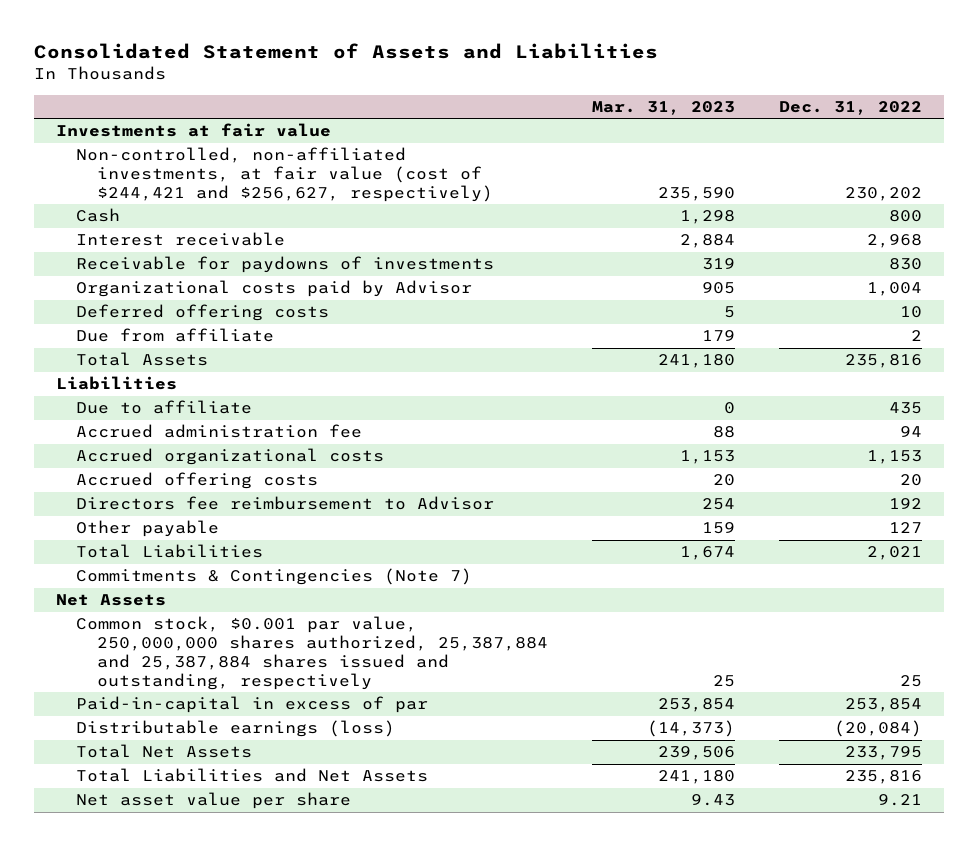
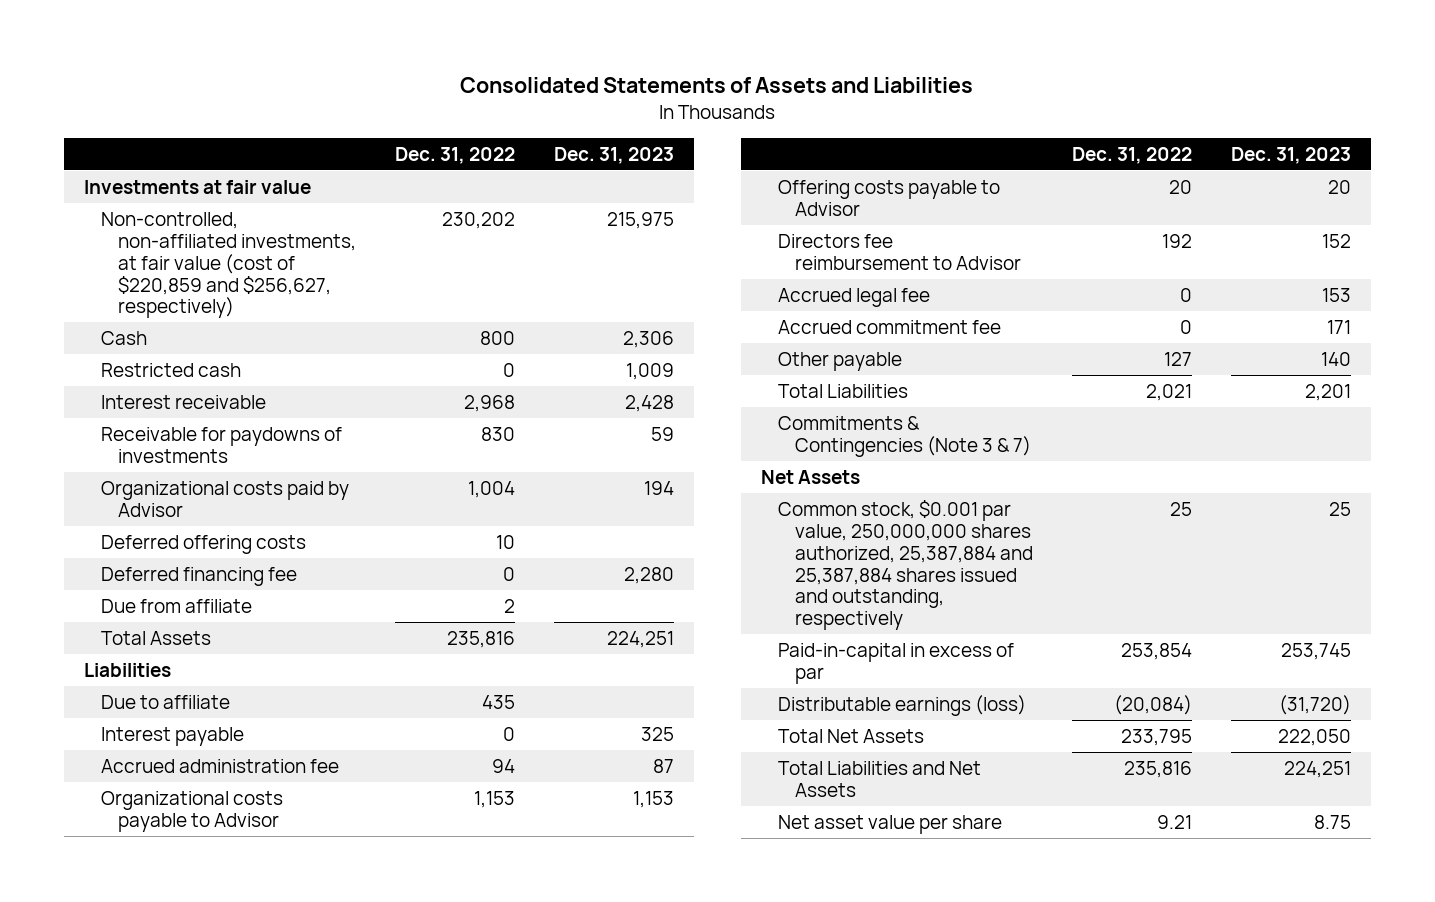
[33,43,658,60] Consolidated Statement of Assets and Liabilities -> [460,77,974,94] Consolidated Statements of Assets and Liabilities
[591,101,735,116] Mar. 31, 2023 -> none
none -> [554,146,675,164] Dec. 31, 2023
[76,147,493,203] Non-controlled, non-affiliated investments, at fair value (cost of $244,421 and $256,627, respectively) -> [100,211,356,319] Non-controlled, non-affiliated investments, at fair value (cost of $220,859 and $256,627, respectively)
none -> [100,362,241,377] Restricted cash
none -> [100,566,297,586] Deferred financing fee
none -> [100,726,244,746] Interest payable
[76,472,319,490] Accrued offering costs -> none
[76,448,385,466] Accrued organizational costs -> [100,790,283,832] Organizational costs payable to Advisor
none -> [777,179,1000,216] Offering costs payable to Advisor
none -> [777,287,930,307] Accrued legal fee
none -> [777,319,1001,334] Accrued commitment fee
[76,568,473,586] Commitments & Contingencies (Note 7) -> [777,415,1031,457] Commitments & Contingencies (Note 3 & 7)

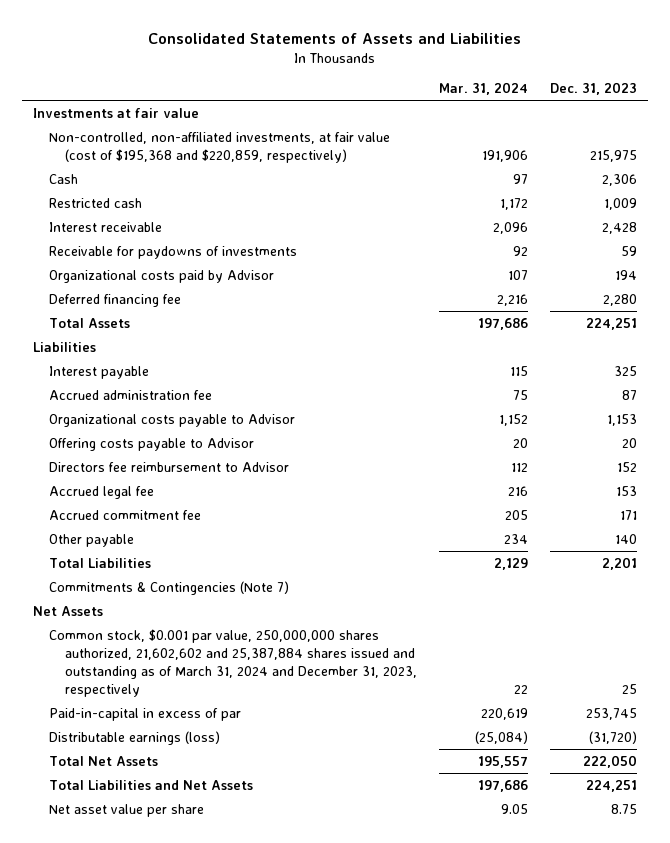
[395,146,516,164] Dec. 31, 2022 -> none
none -> [439,82,529,96] Mar. 31, 2024
[100,211,356,319] Non-controlled, non-affiliated investments, at fair value (cost of $220,859 and $256,627, respectively) -> [48,131,390,163] Non-controlled, non-affiliated investments, at fair value (cost of $195,368 and $220,859, respectively)
[100,534,306,554] Deferred offering costs -> none
[100,598,252,613] Due from affiliate -> none
[100,694,230,709] Due to affiliate -> none
[777,415,1031,457] Commitments & Contingencies (Note 3 & 7) -> [48,580,289,595] Commitments & Contingencies (Note 7)
[777,499,1033,631] Common stock, $0.001 par value, 250,000,000 shares authorized, 25,387,884 and 25,387,884 shares issued and outstanding, respectively -> [48,628,418,697] Common stock, $0.001 par value, 250,000,000 shares authorized, 21,602,602 and 25,387,884 shares issued and outstanding as of March 31, 2024 and December 31, 2023, respectively

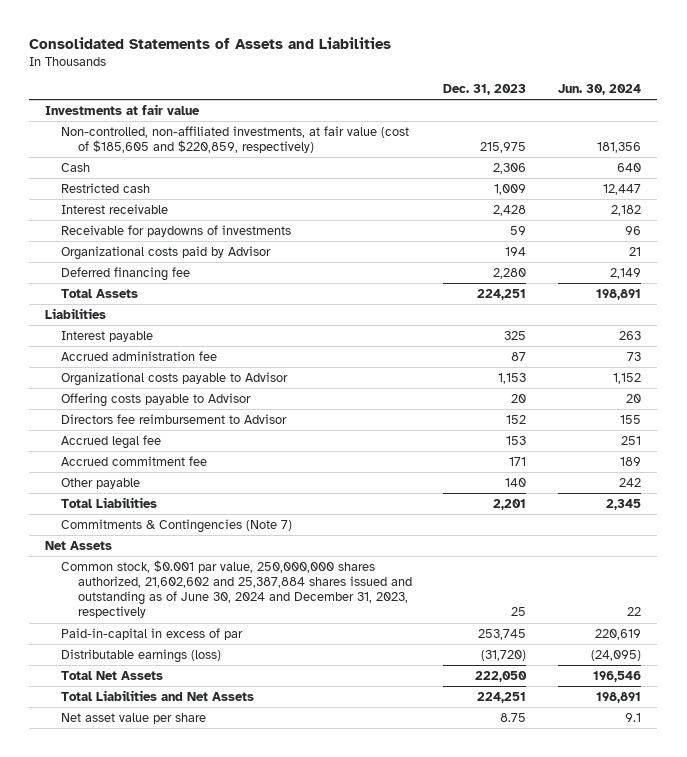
[439,82,529,96] Mar. 31, 2024 -> none
none -> [558,83,642,95] Jun. 30, 2024
[48,131,390,163] Non-controlled, non-affiliated investments, at fair value (cost of $195,368 and $220,859, respectively) -> [61,125,410,154] Non-controlled, non-affiliated investments, at fair value (cost of $185,605 and $220,859, respectively)
[48,628,418,697] Common stock, $0.001 par value, 250,000,000 shares authorized, 21,602,602 and 25,387,884 shares issued and outstanding as of March 31, 2024 and December 31, 2023, respectively -> [61,559,412,619] Common stock, $0.001 par value, 250,000,000 shares authorized, 21,602,602 and 25,387,884 shares issued and outstanding as of June 30, 2024 and December 31, 2023, respectively

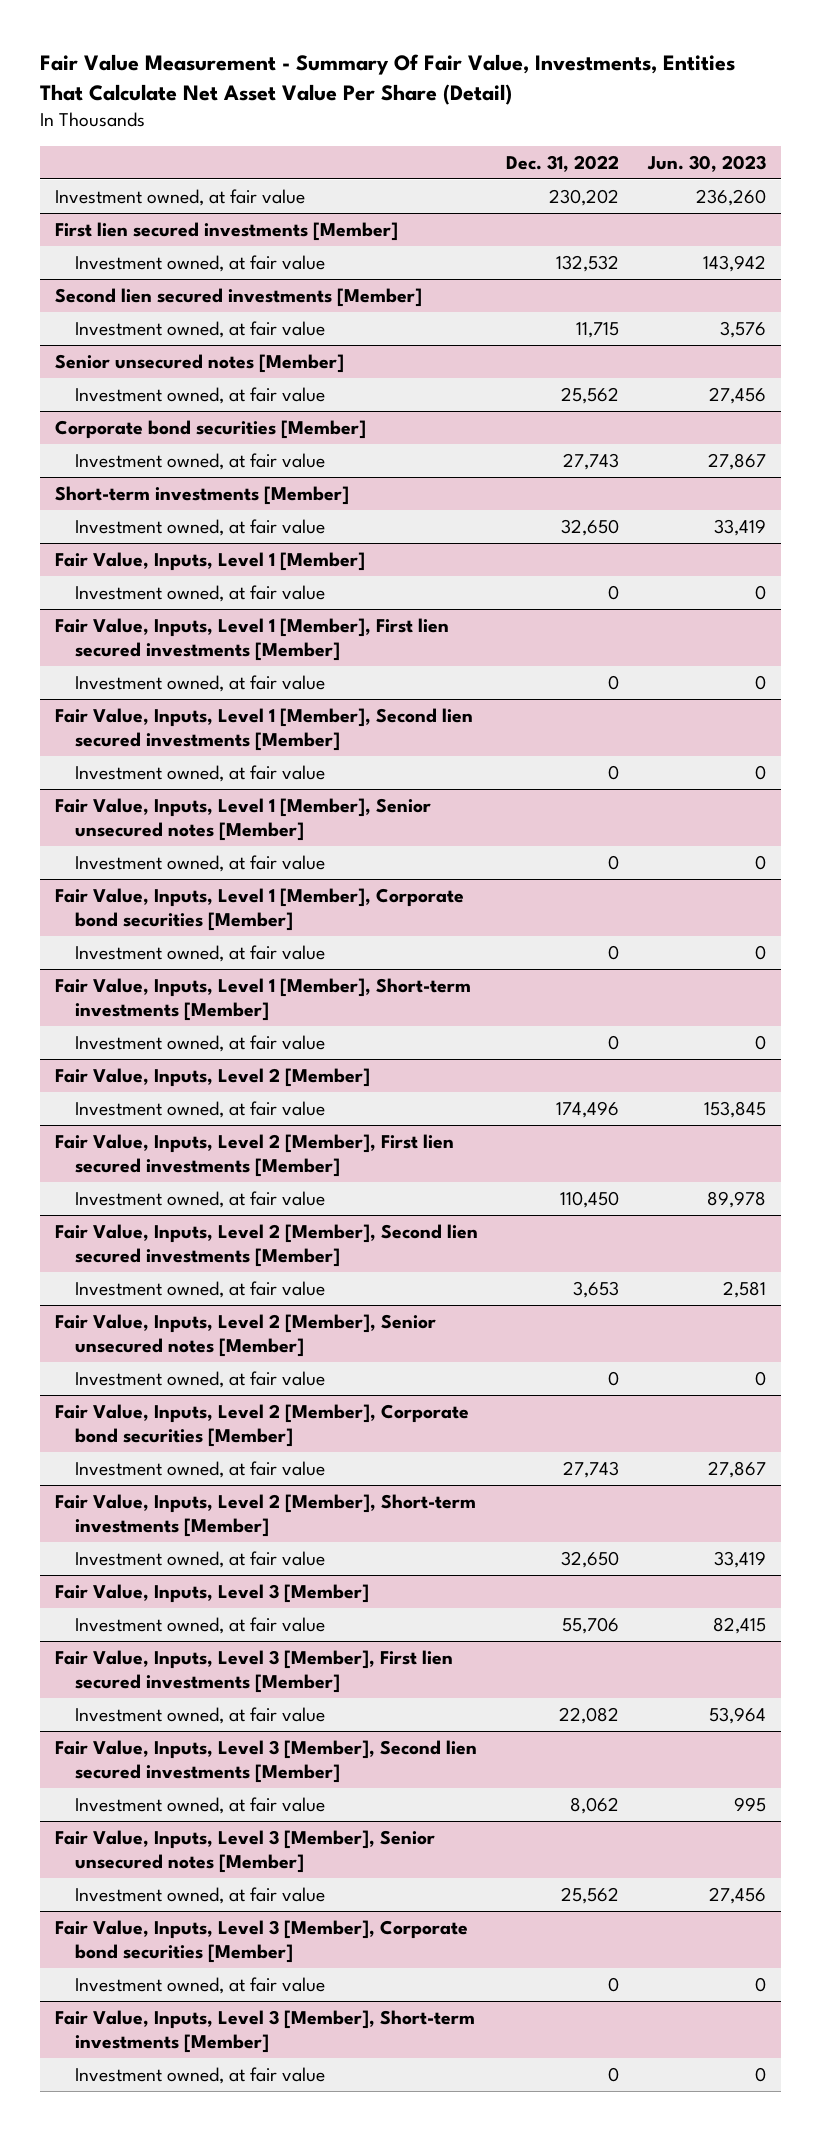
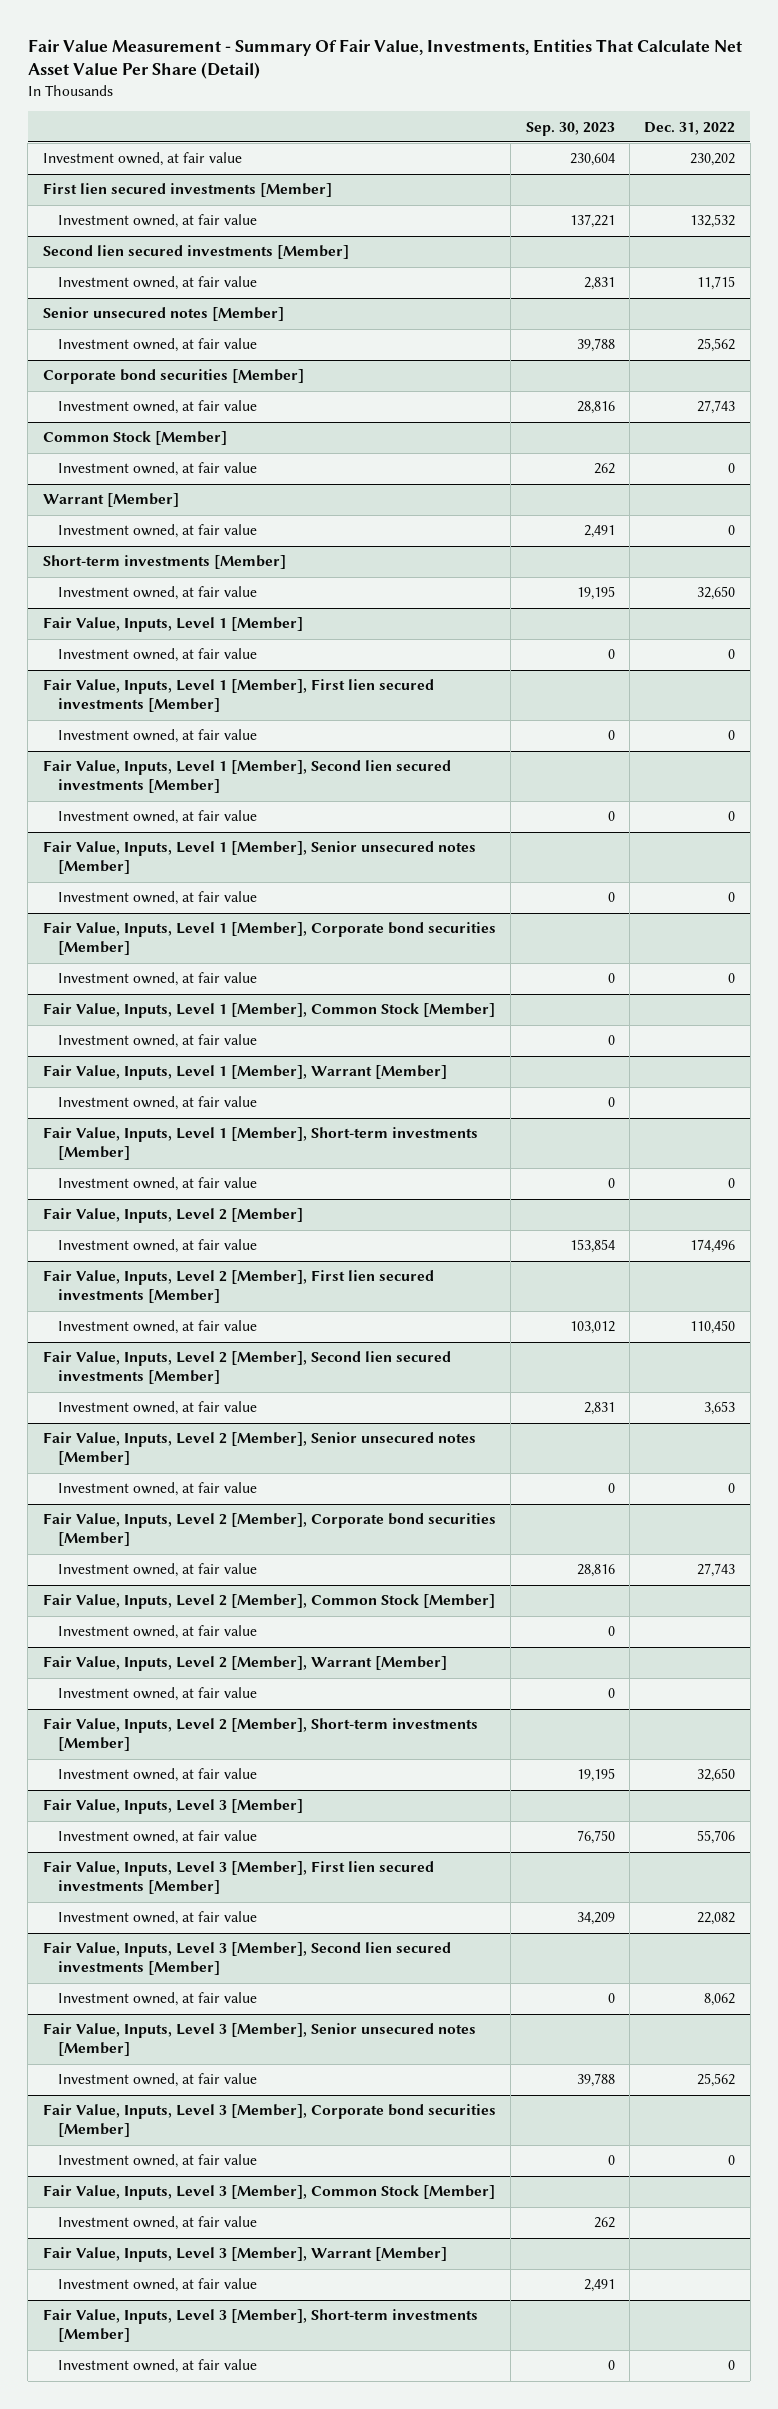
[647,154,767,172] Jun. 30, 2023 -> none
none -> [525,121,615,136] Sep. 30, 2023
none -> [42,431,227,446] Common Stock [Member]
none -> [58,462,258,477] Investment owned, at fair value
none -> [42,493,179,508] Warrant [Member]
none -> [58,524,258,539] Investment owned, at fair value
none -> [42,1003,495,1019] Fair Value, Inputs, Level 1 [Member], Common Stock [Member]
none -> [58,1034,258,1049] Investment owned, at fair value
none -> [42,1065,447,1081] Fair Value, Inputs, Level 1 [Member], Warrant [Member]
none -> [58,1096,258,1111] Investment owned, at fair value
none -> [42,1594,495,1610] Fair Value, Inputs, Level 2 [Member], Common Stock [Member]
none -> [58,1625,258,1640] Investment owned, at fair value
none -> [42,1656,447,1672] Fair Value, Inputs, Level 2 [Member], Warrant [Member]
none -> [58,1687,258,1702] Investment owned, at fair value
none -> [42,2185,495,2201] Fair Value, Inputs, Level 3 [Member], Common Stock [Member]
none -> [58,2216,258,2231] Investment owned, at fair value
none -> [42,2247,447,2263] Fair Value, Inputs, Level 3 [Member], Warrant [Member]
none -> [58,2278,258,2293] Investment owned, at fair value

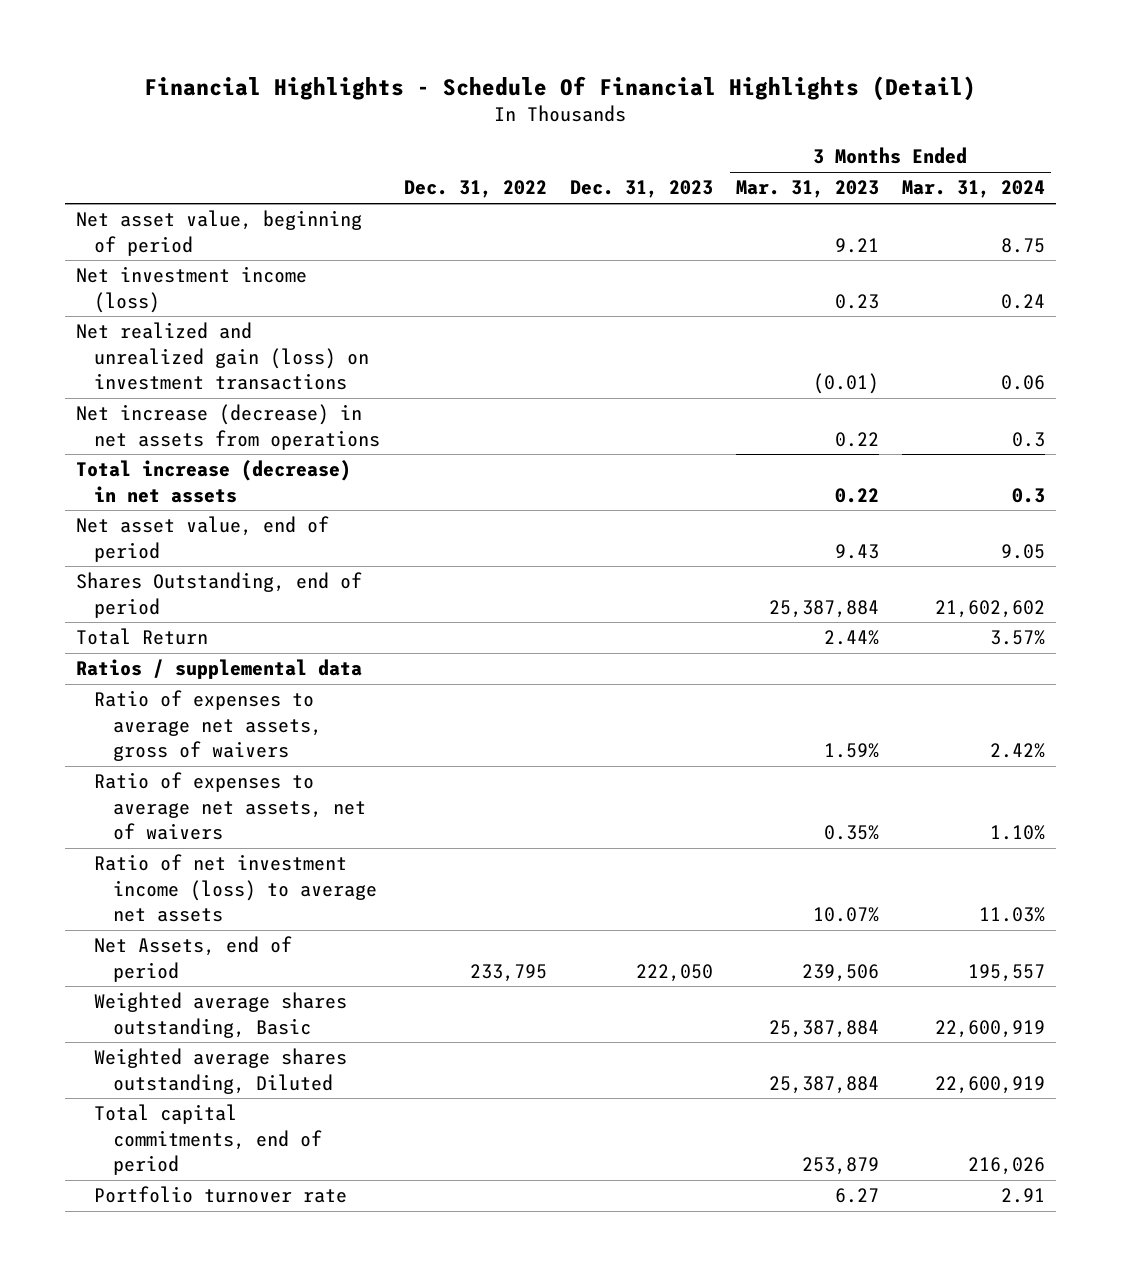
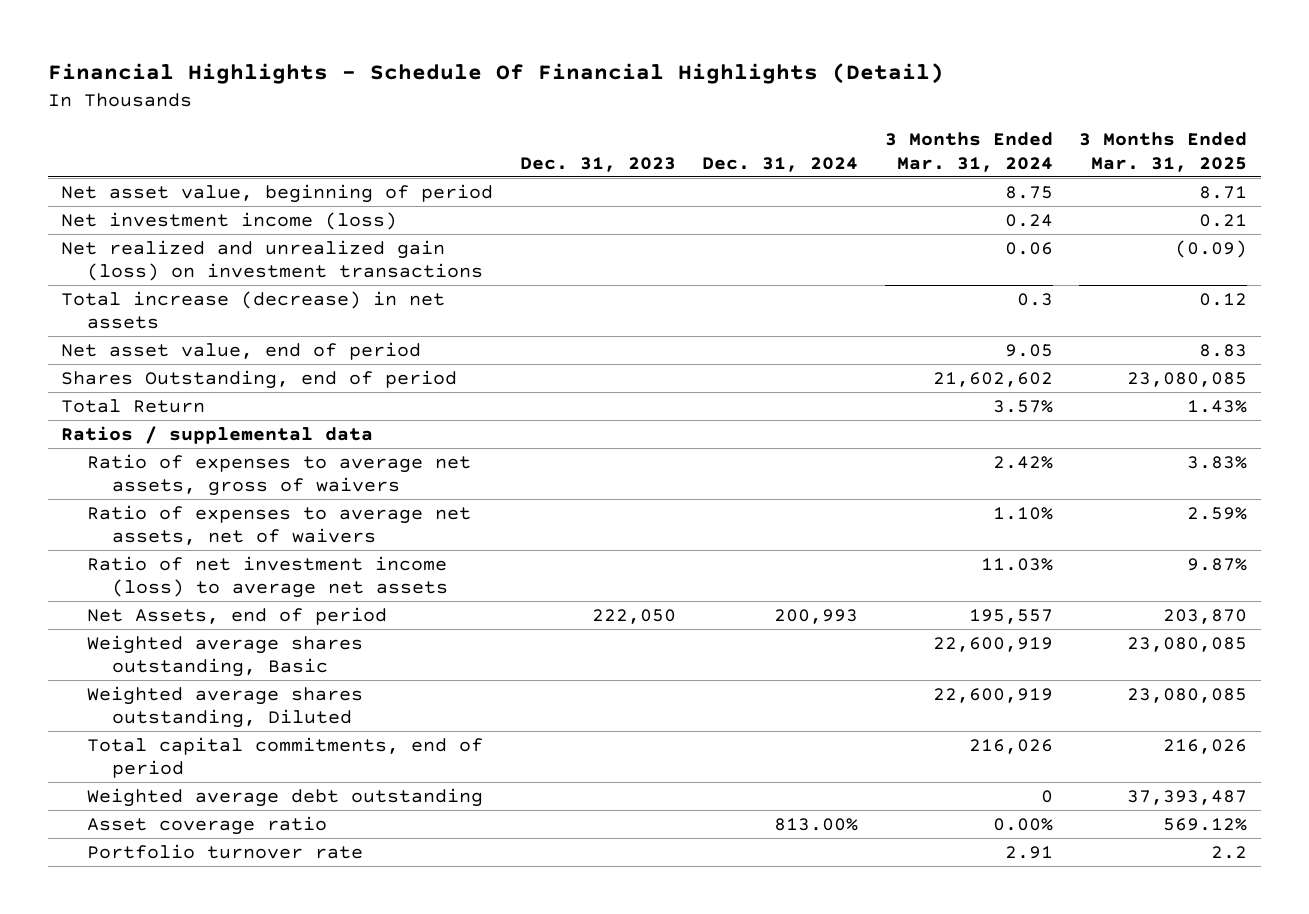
[403,180,547,199] Dec. 31, 2022 -> none
[735,180,879,199] Mar. 31, 2023 -> none
none -> [702,156,859,172] Dec. 31, 2024
none -> [1079,132,1248,172] 3 Months Ended Mar. 31, 2025
[76,404,381,450] Net increase (decrease) in net assets from operations -> none
none -> [86,787,483,807] Weighted average debt outstanding
none -> [86,815,327,835] Asset coverage ratio

